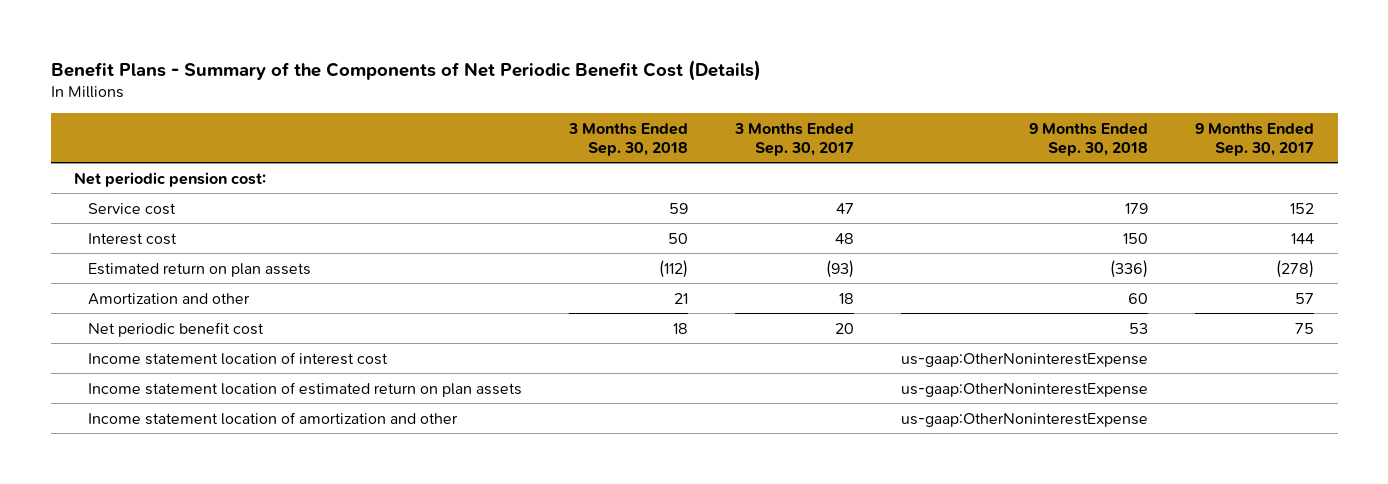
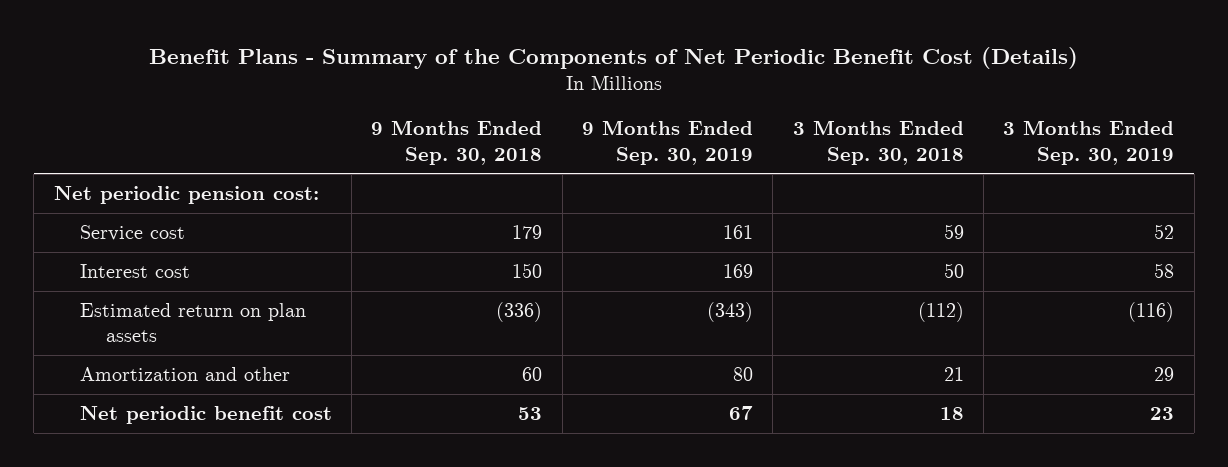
[734,122,855,156] 3 Months Ended Sep. 30, 2017 -> none
[1195,122,1315,156] 9 Months Ended Sep. 30, 2017 -> none
none -> [582,120,754,165] 9 Months Ended Sep. 30, 2019
none -> [1003,120,1175,165] 3 Months Ended Sep. 30, 2019
[88,351,389,365] Income statement location of interest cost -> none
[88,381,523,397] Income statement location of estimated return on plan assets -> none
[88,411,459,425] Income statement location of amortization and other -> none

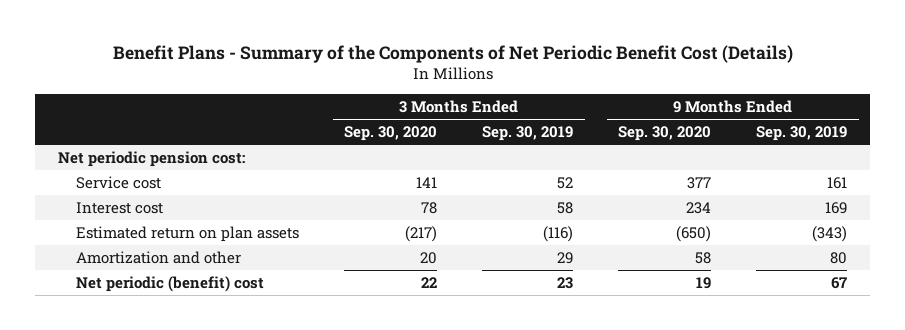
[371,120,543,165] 9 Months Ended Sep. 30, 2018 -> none
[792,120,964,165] 3 Months Ended Sep. 30, 2018 -> none
none -> [344,126,438,142] Sep. 30, 2020
none -> [618,126,712,142] Sep. 30, 2020
[79,406,332,425] Net periodic benefit cost -> [76,275,265,292] Net periodic (benefit) cost

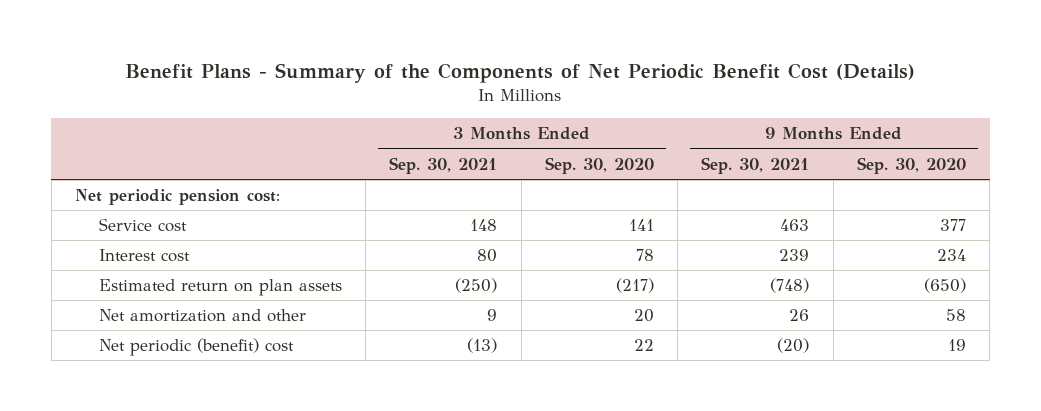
[482,126,574,142] Sep. 30, 2019 -> none
[756,126,848,142] Sep. 30, 2019 -> none
none -> [389,156,498,174] Sep. 30, 2021
none -> [701,156,810,174] Sep. 30, 2021
[76,250,242,264] Amortization and other -> [98,309,306,323] Net amortization and other

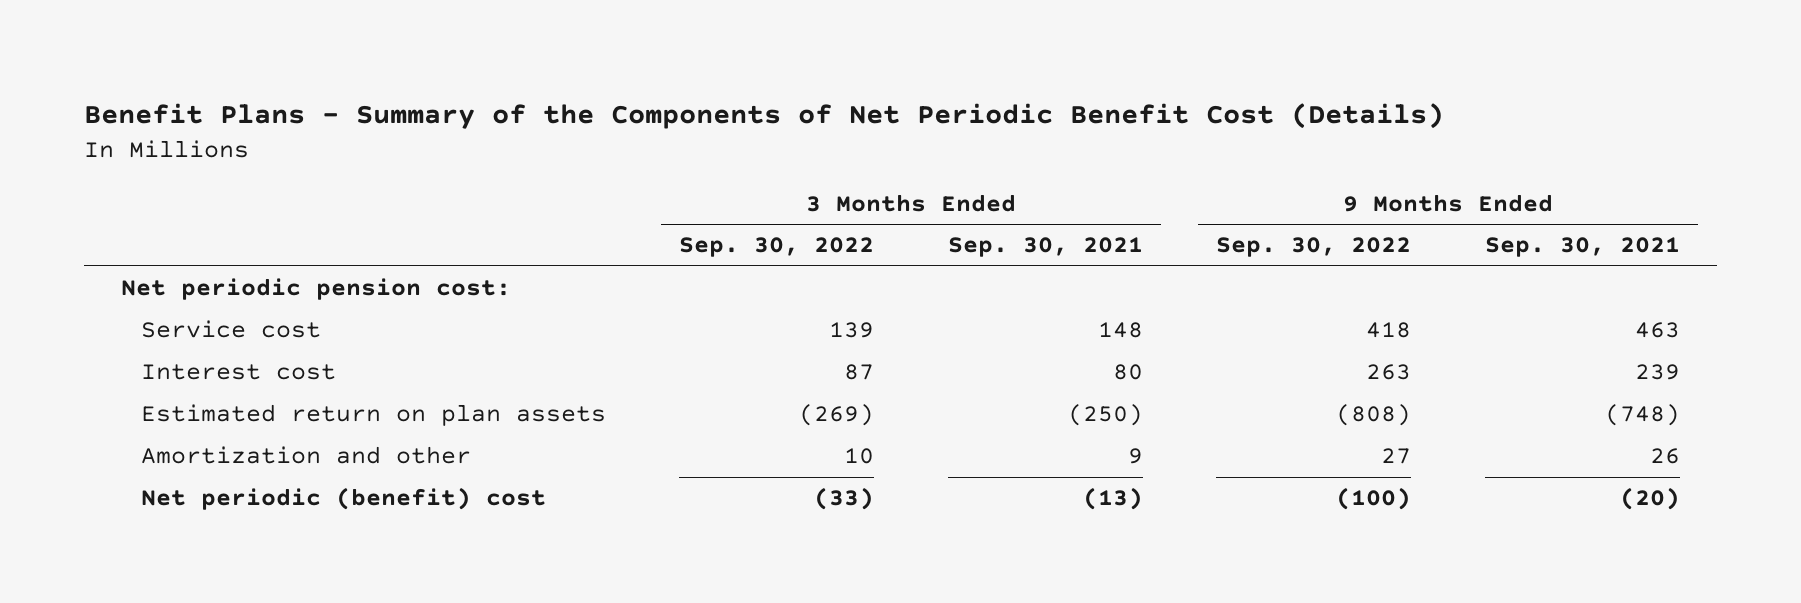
[544,156,654,174] Sep. 30, 2020 -> none
[856,156,966,174] Sep. 30, 2020 -> none
none -> [679,237,875,258] Sep. 30, 2022
none -> [1216,237,1412,258] Sep. 30, 2022
[98,309,306,323] Net amortization and other -> [140,446,471,465] Amortization and other

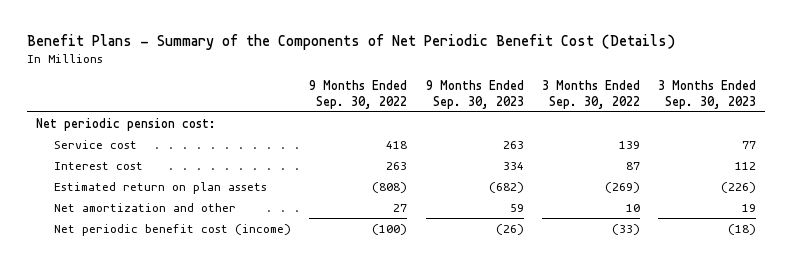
[947,237,1143,258] Sep. 30, 2021 -> none
[1484,237,1680,258] Sep. 30, 2021 -> none
none -> [425,80,524,109] 9 Months Ended Sep. 30, 2023
none -> [657,80,756,109] 3 Months Ended Sep. 30, 2023
[140,446,471,465] Amortization and other -> [54,202,237,212] Net amortization and other
[140,487,546,511] Net periodic (benefit) cost -> [54,223,292,236] Net periodic benefit cost (income)

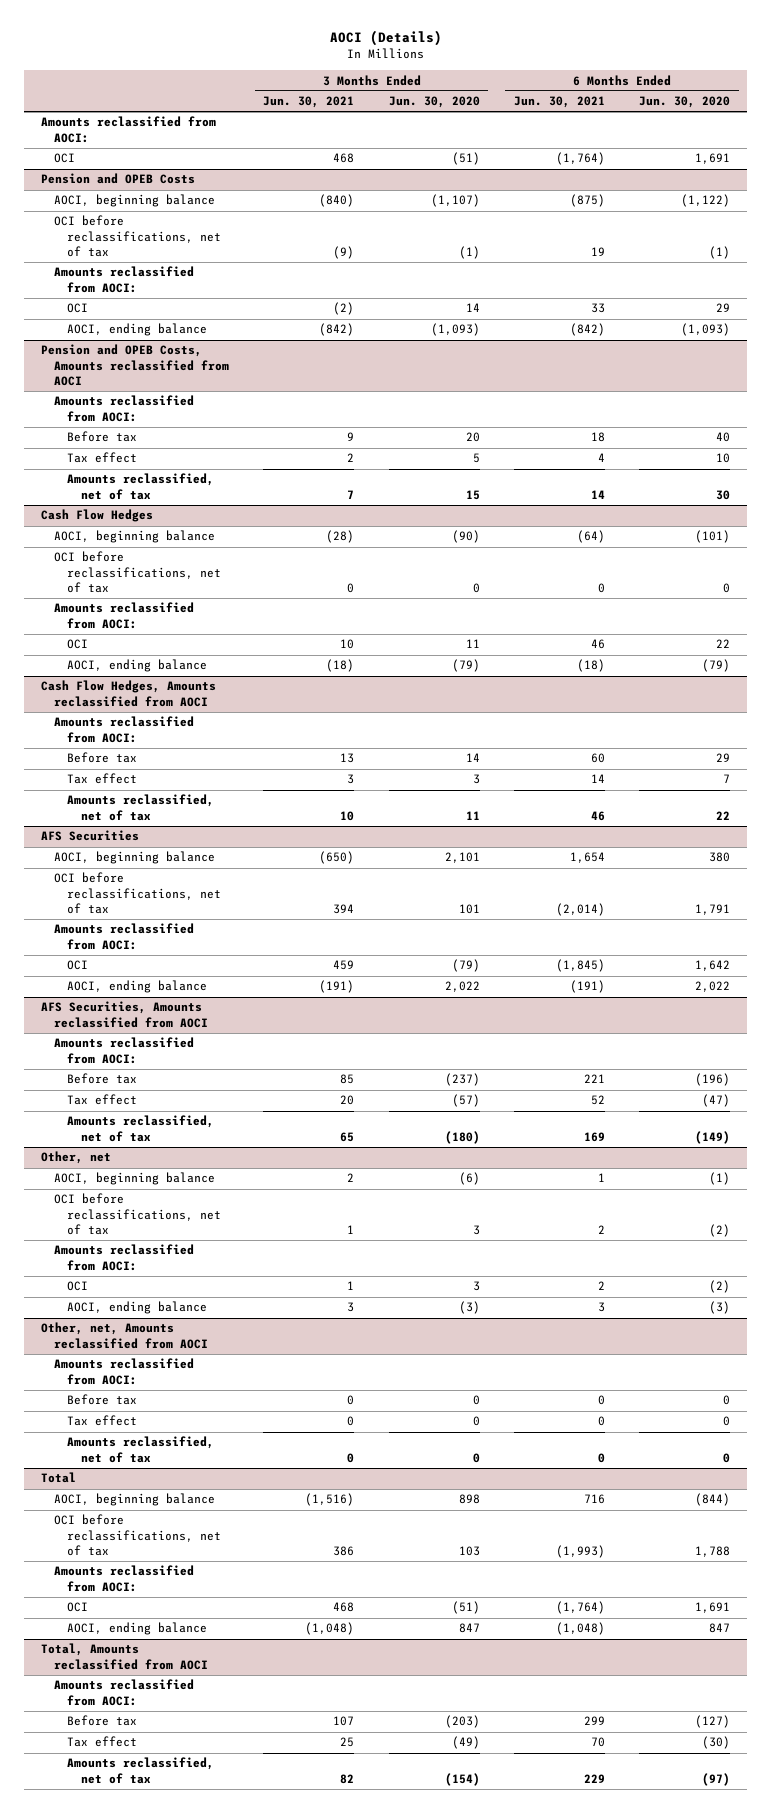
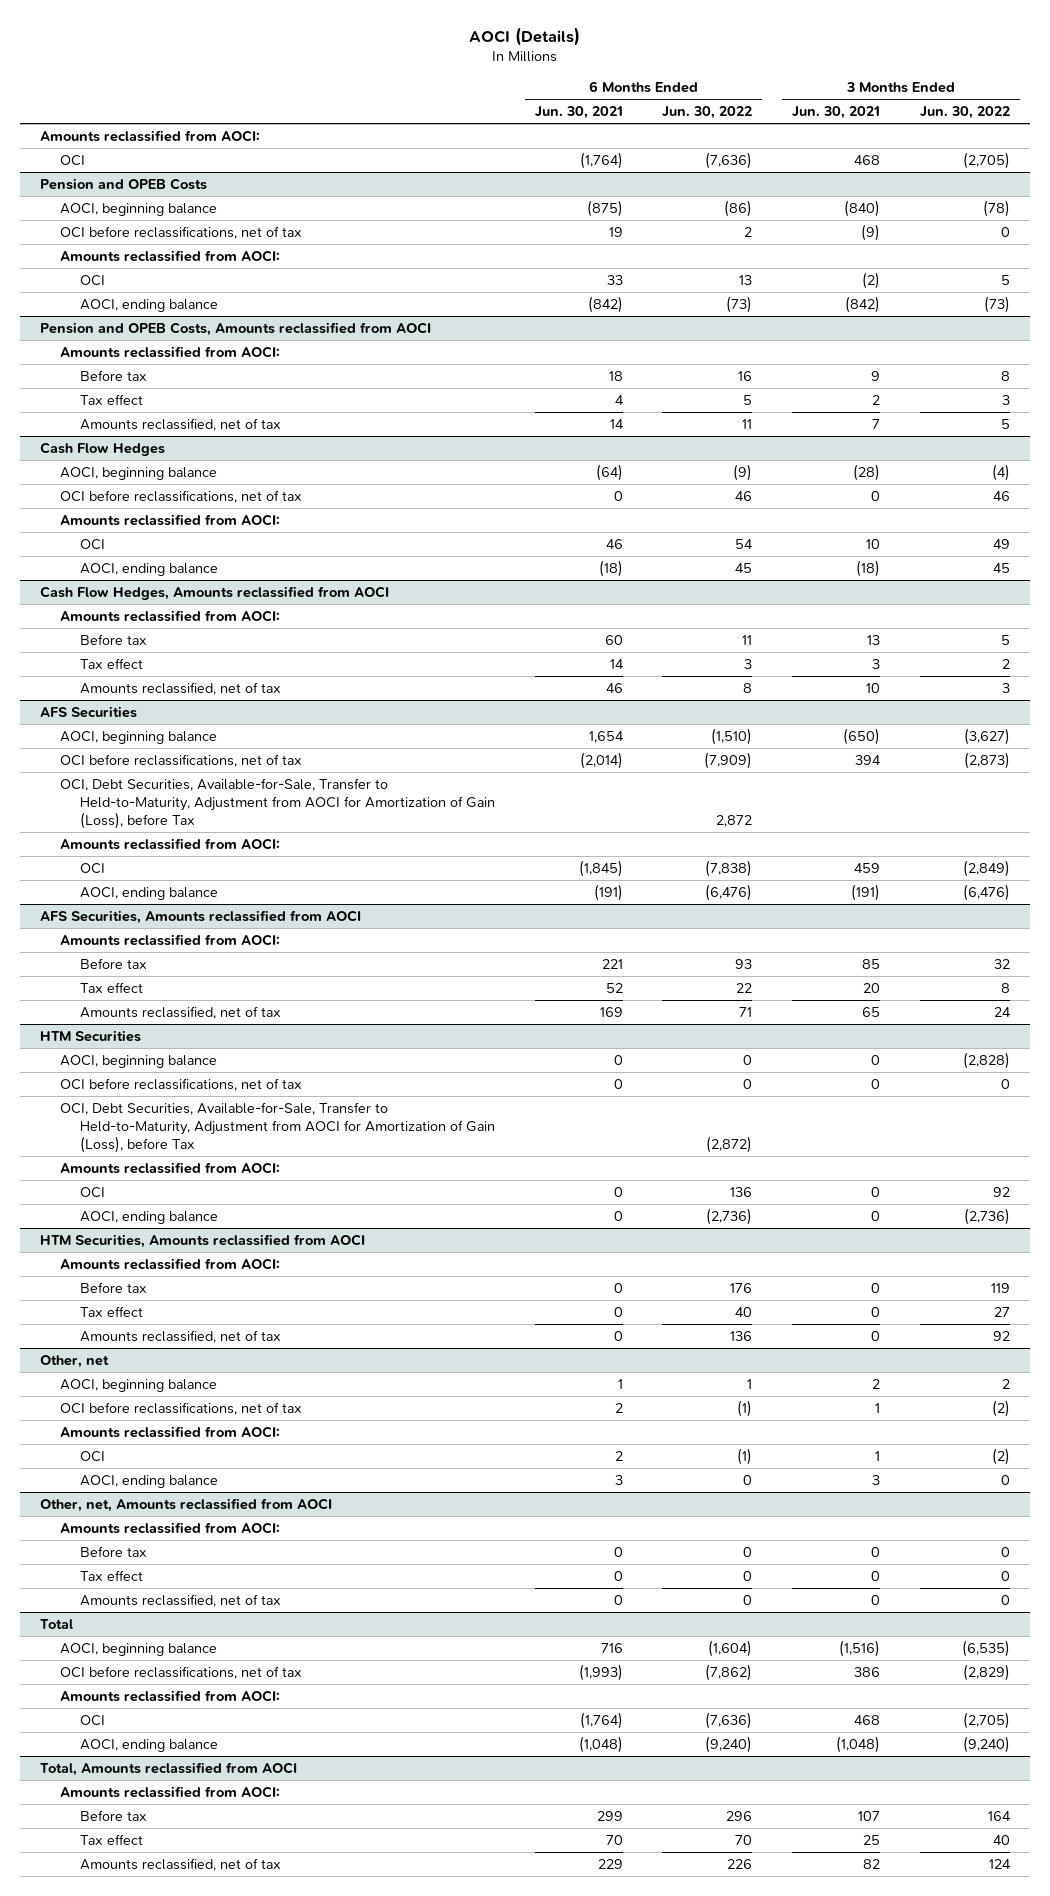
[388,96,480,109] Jun. 30, 2020 -> none
[639,96,731,109] Jun. 30, 2020 -> none
none -> [662,106,753,120] Jun. 30, 2022
none -> [919,106,1010,120] Jun. 30, 2022
none -> [59,777,496,830] OCI, Debt Securities, Available-for-Sale, Transfer to Held-to-Maturity, Adjustment from AOCI for Amortization of Gain (Loss), before Tax
none -> [39,1029,141,1042] HTM Securities
none -> [59,1054,217,1068] AOCI, beginning balance
none -> [59,1077,302,1091] OCI before reclassifications, net of tax
none -> [59,1101,496,1154] OCI, Debt Securities, Available-for-Sale, Transfer to Held-to-Maturity, Adjustment from AOCI for Amortization of Gain (Loss), before Tax
none -> [59,1161,280,1174] Amounts reclassified from AOCI:
none -> [80,1186,106,1198] OCI
none -> [80,1210,219,1224] AOCI, ending balance
none -> [39,1233,365,1248] HTM Securities, Amounts reclassified from AOCI
none -> [59,1257,280,1270] Amounts reclassified from AOCI:
none -> [80,1281,148,1293] Before tax
none -> [80,1305,144,1317] Tax effect
none -> [80,1329,282,1343] Amounts reclassified, net of tax

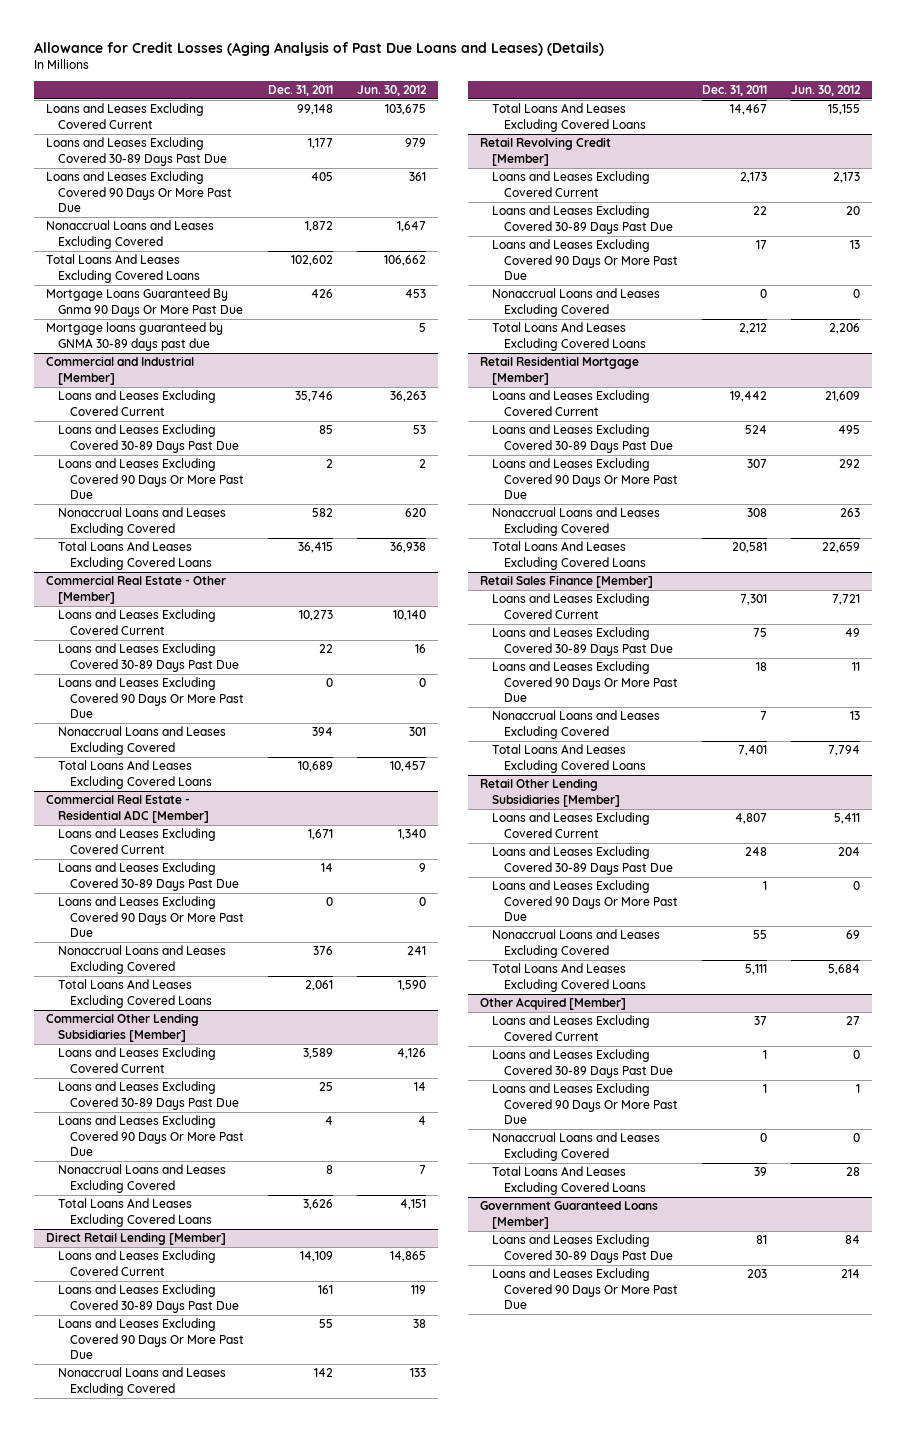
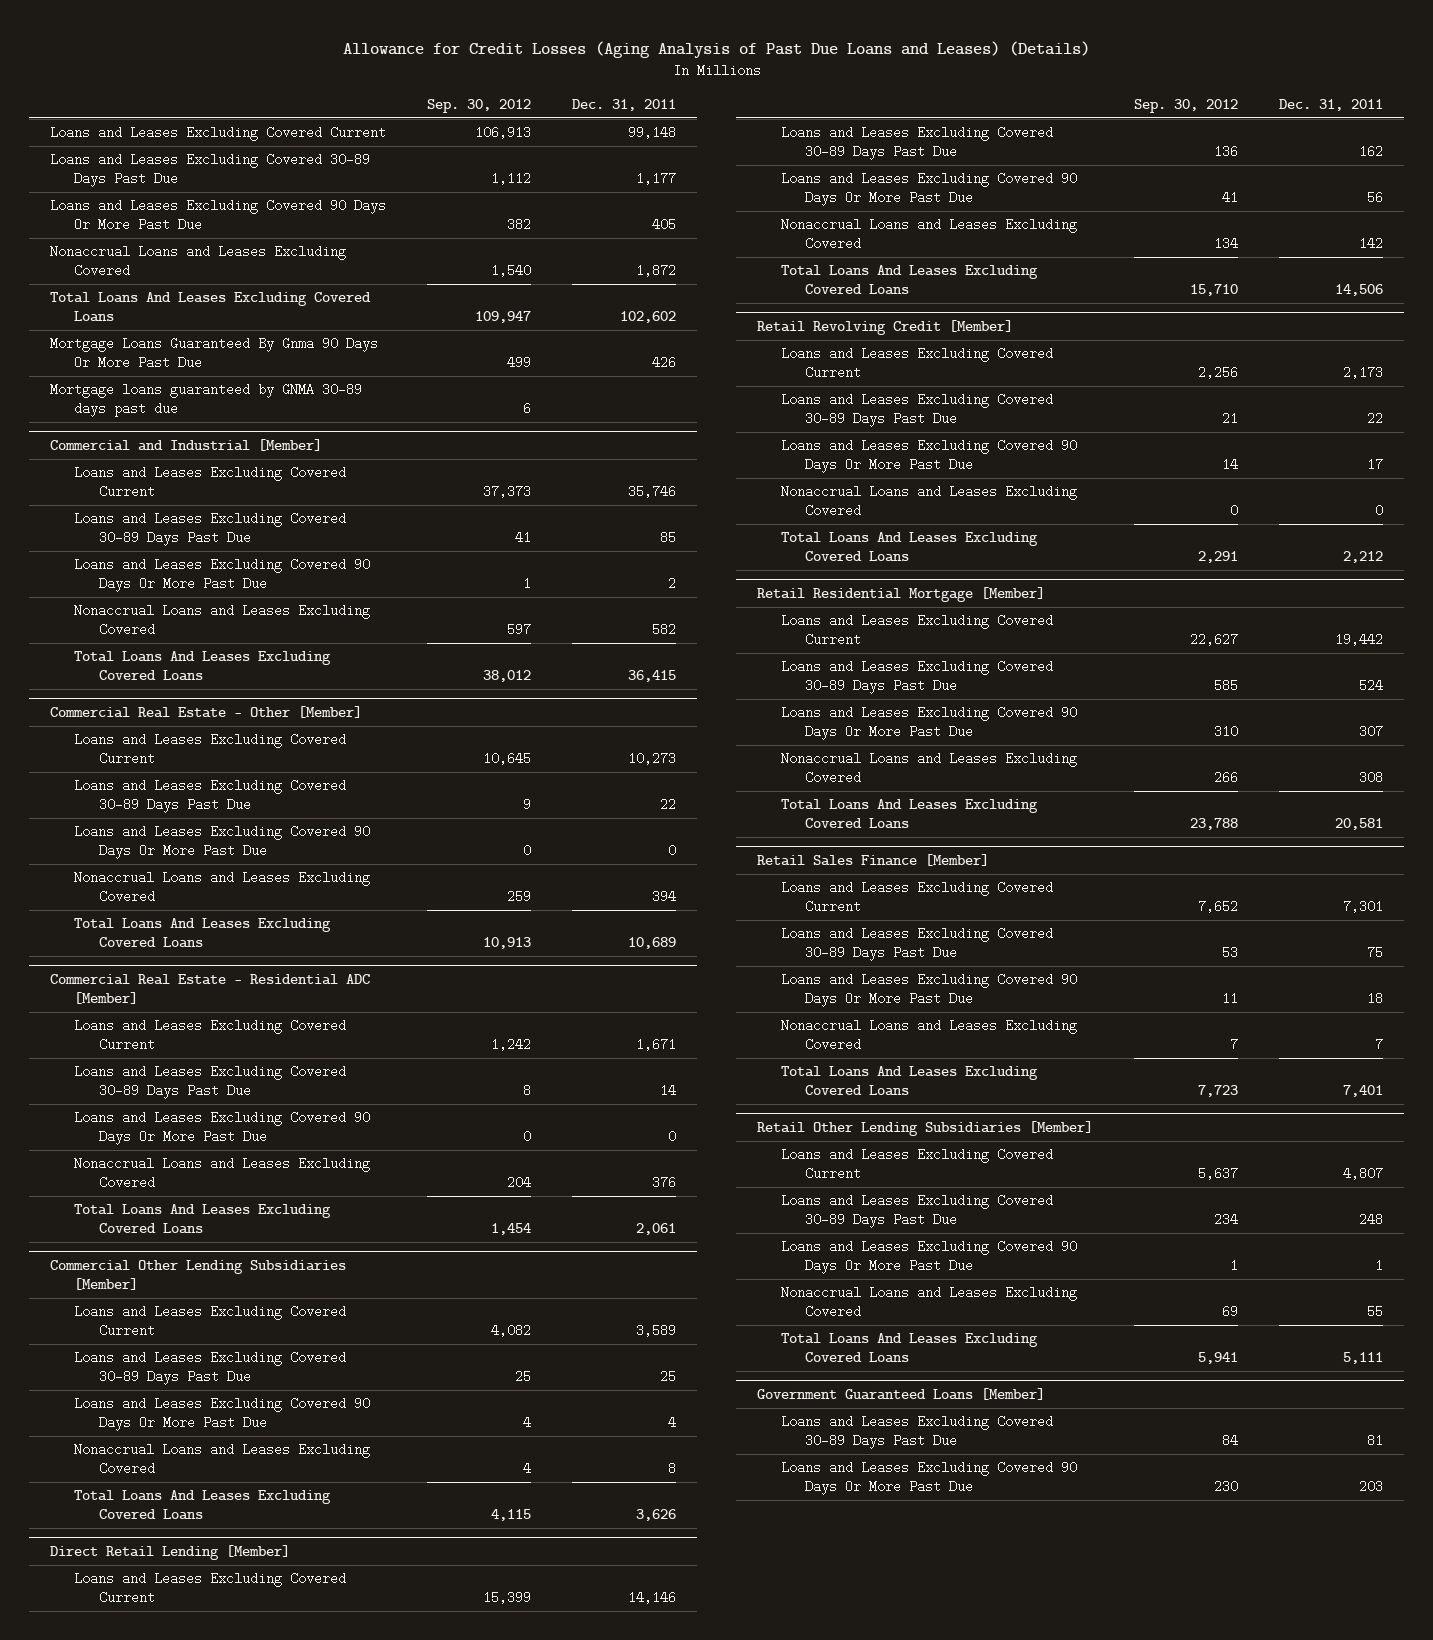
[357,85,428,97] Jun. 30, 2012 -> none
none -> [427,98,532,113] Sep. 30, 2012
[299,1251,333,1263] 14,109 -> [628,1591,677,1605] 14,146
[317,1285,333,1295] 161 -> [1359,145,1384,159] 162
[318,1319,333,1329] 55 -> [1367,191,1384,205] 56
[729,104,767,116] 14,467 -> [1335,284,1384,297] 14,506
[480,997,627,1011] Other Acquired [Member] -> none
[491,1015,650,1041] Loans and Leases Excluding Covered Current -> none
[491,1049,673,1078] Loans and Leases Excluding Covered 30-89 Days Past Due -> none
[491,1083,678,1125] Loans and Leases Excluding Covered 90 Days Or More Past Due -> none
[491,1132,660,1161] Nonaccrual Loans and Leases Excluding Covered -> none
[491,1166,646,1195] Total Loans And Leases Excluding Covered Loans -> none

